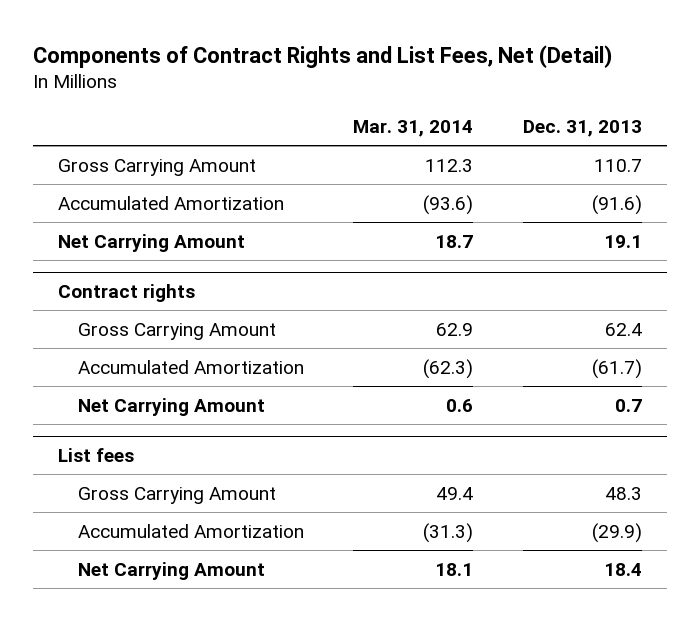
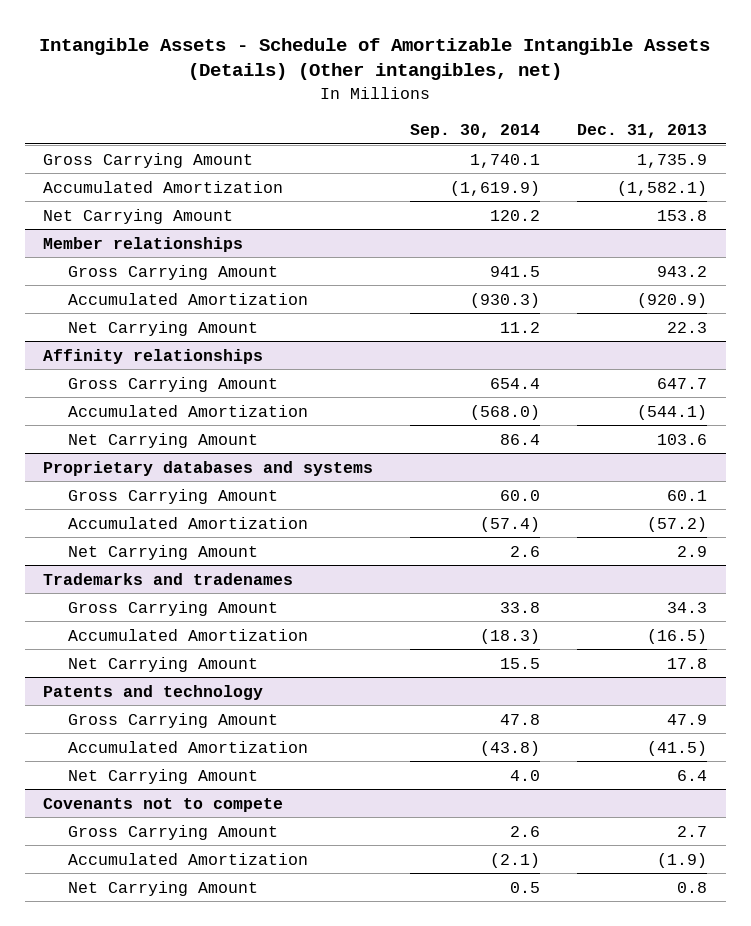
[33,44,613,68] Components of Contract Rights and List Fees, Net (Detail) -> [39,37,711,81] Intangible Assets - Schedule of Amortizable Intangible Assets (Details) (Other intangibles, net)
[353,119,474,137] Mar. 31, 2014 -> none
none -> [410,123,541,138] Sep. 30, 2014
[57,283,195,302] Contract rights -> none
[57,447,134,462] List fees -> none
[594,158,643,172] 110.7 -> [637,153,708,168] 1,735.9
[592,194,643,215] (91.6) -> [617,180,708,196] (1,582.1)
[604,234,643,248] 19.1 -> [657,209,708,221] 153.8
none -> [43,236,244,252] Member relationships
[605,322,643,336] 62.4 -> [657,265,708,277] 943.2
[592,358,643,379] (61.7) -> [637,292,708,308] (920.9)
[615,398,643,412] 0.7 -> [667,321,708,333] 22.3
none -> [43,348,264,364] Affinity relationships
[605,486,643,500] 48.3 -> [657,377,708,389] 647.7
[592,522,643,543] (29.9) -> [637,404,708,420] (544.1)
[604,562,643,576] 18.4 -> [657,433,708,445] 103.6
none -> [43,460,374,476] Proprietary databases and systems
none -> [67,488,278,504] Gross Carrying Amount
none -> [67,516,308,529] Accumulated Amortization
none -> [67,544,258,560] Net Carrying Amount
none -> [43,572,294,585] Trademarks and tradenames
none -> [67,600,278,616] Gross Carrying Amount
none -> [67,628,308,641] Accumulated Amortization
none -> [67,656,258,672] Net Carrying Amount
none -> [43,684,264,700] Patents and technology
none -> [67,712,278,728] Gross Carrying Amount
none -> [67,740,308,753] Accumulated Amortization
none -> [67,768,258,784] Net Carrying Amount
none -> [43,797,284,812] Covenants not to compete
none -> [67,824,278,840] Gross Carrying Amount
none -> [67,852,308,865] Accumulated Amortization
none -> [67,880,258,896] Net Carrying Amount

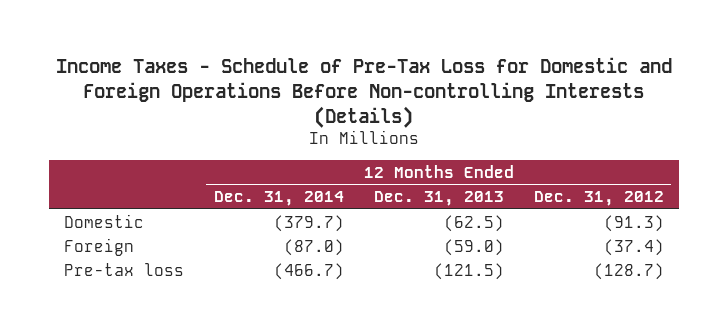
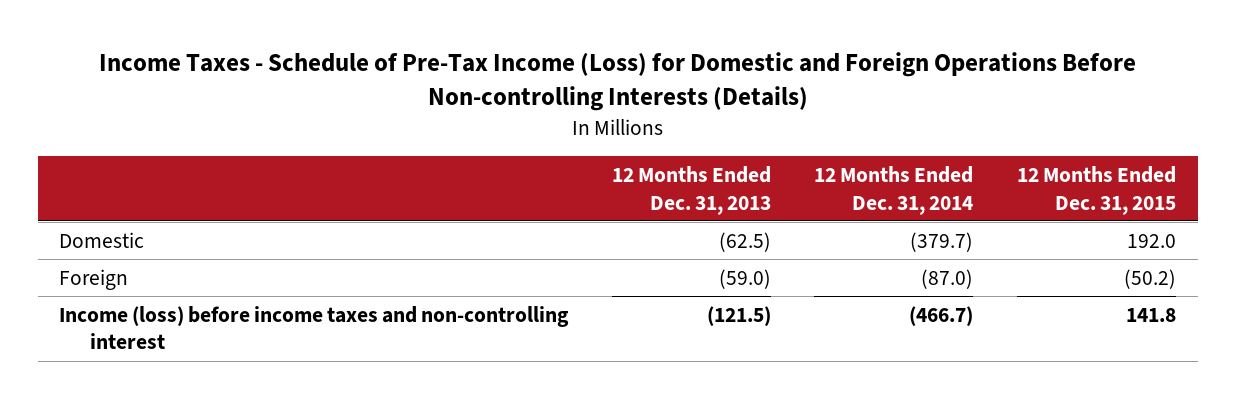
[55,57,672,128] Income Taxes - Schedule of Pre-Tax Loss for Domestic and Foreign Operations Before Non-controlling Interests (Details) -> [98,52,1136,112] Income Taxes - Schedule of Pre-Tax Income (Loss) for Domestic and Foreign Operations Before Non-controlling Interests (Details)
[533,190,664,206] Dec. 31, 2012 -> none
none -> [1016,165,1176,215] 12 Months Ended Dec. 31, 2015
[63,262,184,276] Pre-tax loss -> [59,305,570,350] Income (loss) before income taxes and non-controlling interest

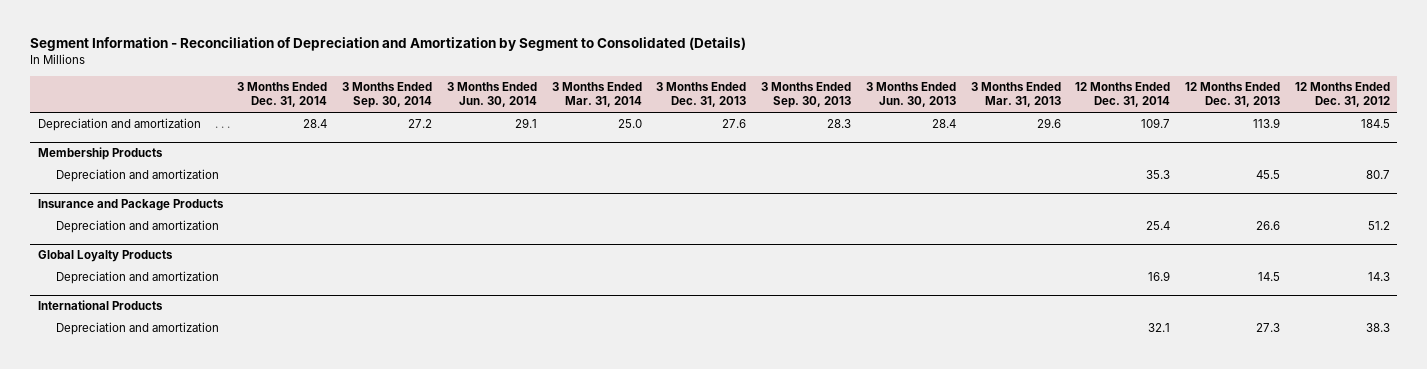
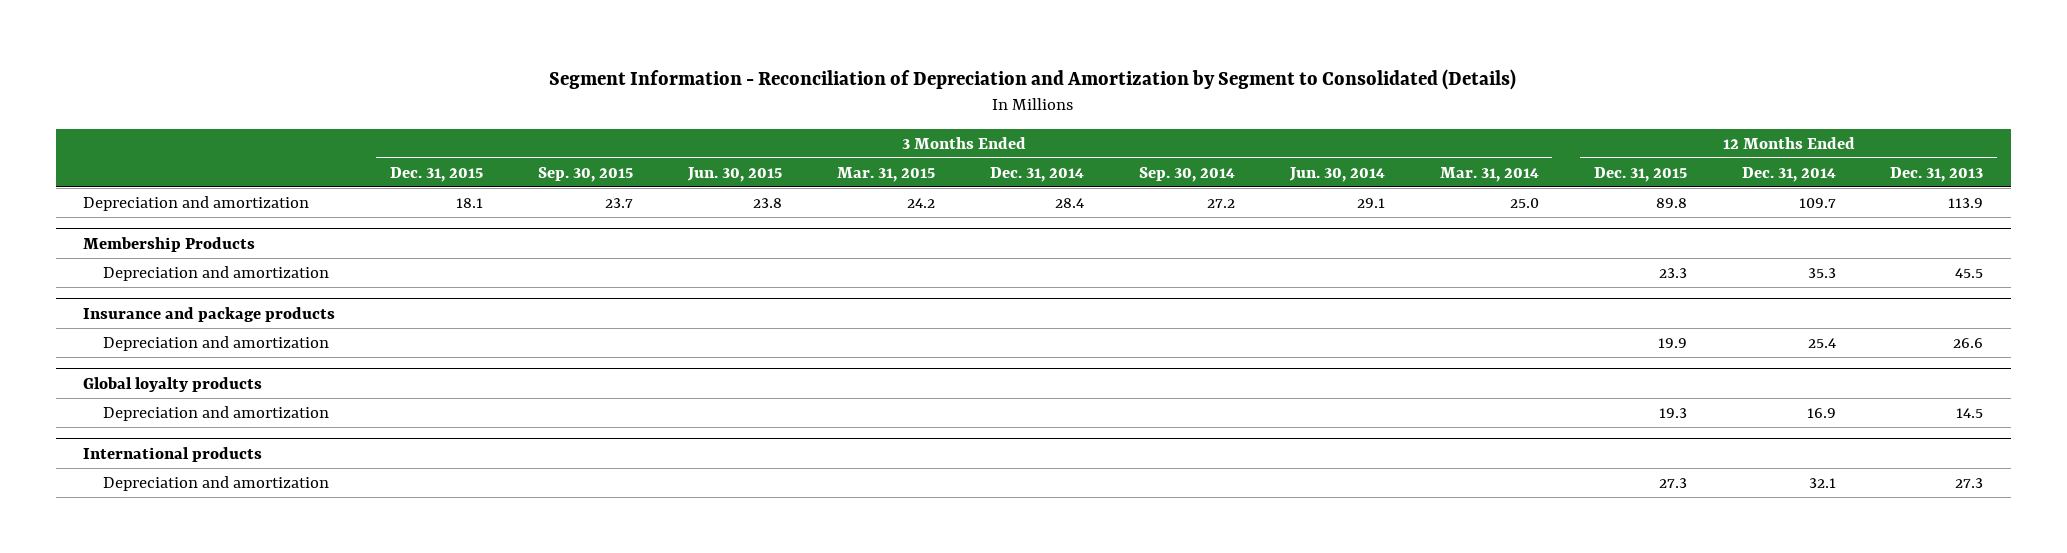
[656,82,747,108] 3 Months Ended Dec. 31, 2013 -> none
[761,82,852,109] 3 Months Ended Sep. 30, 2013 -> none
[865,82,956,108] 3 Months Ended Jun. 30, 2013 -> none
[970,82,1061,108] 3 Months Ended Mar. 31, 2013 -> none
[1294,82,1390,108] 12 Months Ended Dec. 31, 2012 -> none
none -> [390,166,484,182] Dec. 31, 2015
none -> [538,166,634,182] Sep. 30, 2015
none -> [686,166,782,182] Jun. 30, 2015
none -> [836,166,935,182] Mar. 31, 2015
none -> [1593,166,1687,182] Dec. 31, 2015
[37,199,224,212] Insurance and Package Products -> [83,306,336,322] Insurance and package products
[37,250,173,263] Global Loyalty Products -> [83,376,263,392] Global loyalty products
[37,300,163,311] International Products -> [83,446,263,462] International products

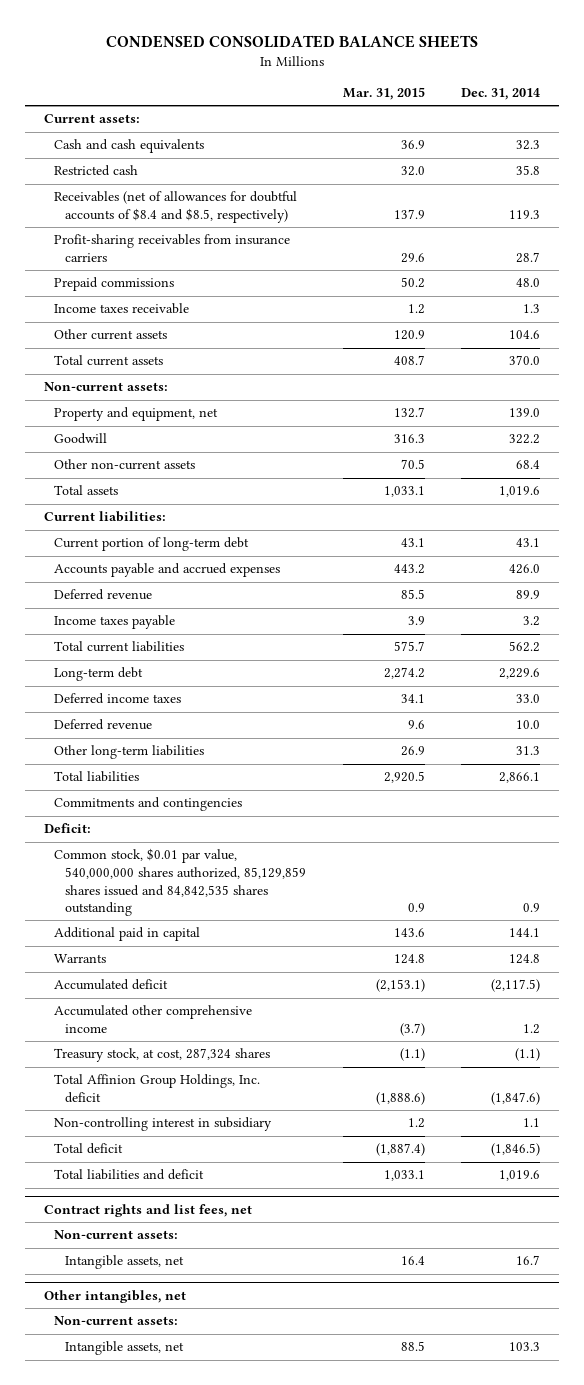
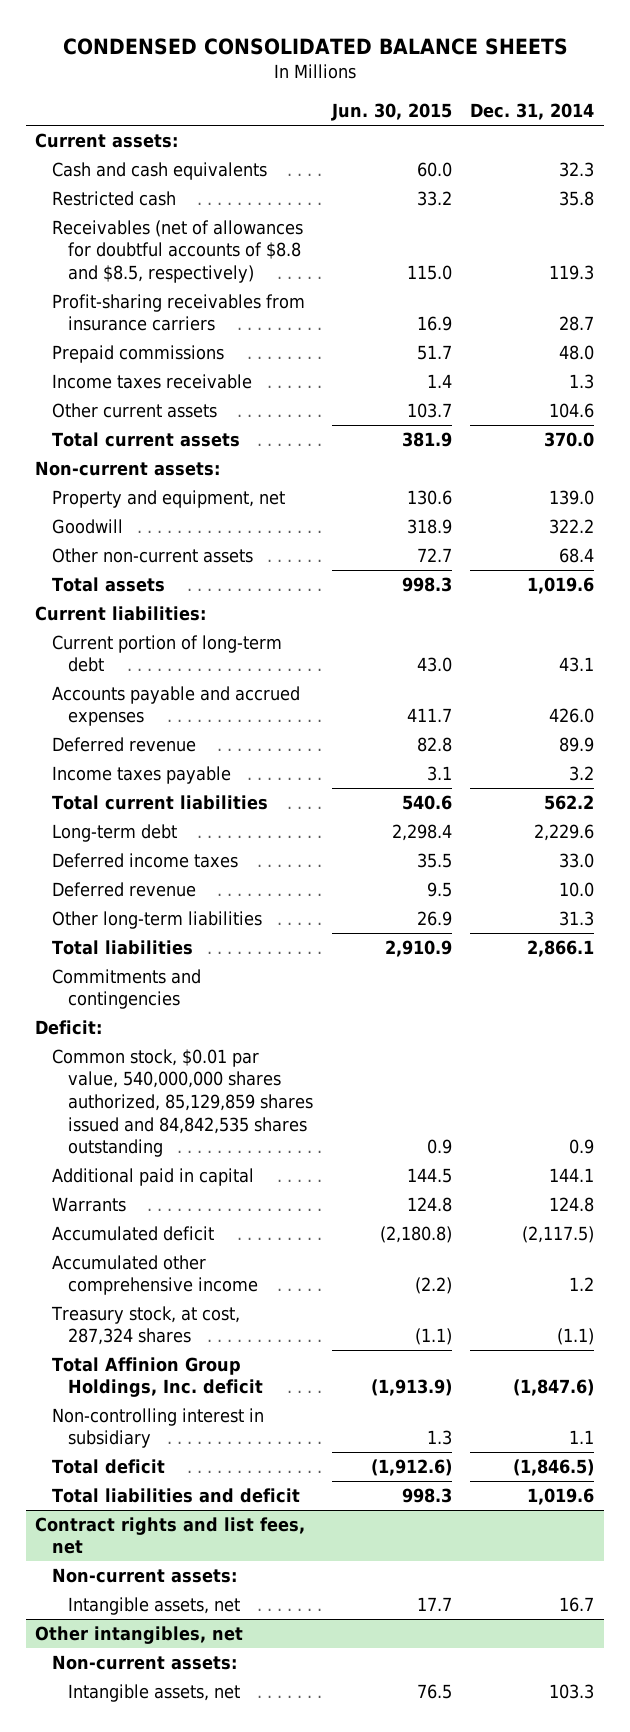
[342,86,425,100] Mar. 31, 2015 -> none
none -> [330,103,452,122] Jun. 30, 2015
[54,191,298,223] Receivables (net of allowances for doubtful accounts of $8.4 and $8.5, respectively) -> [51,219,303,284] Receivables (net of allowances for doubtful accounts of $8.8 and $8.5, respectively)

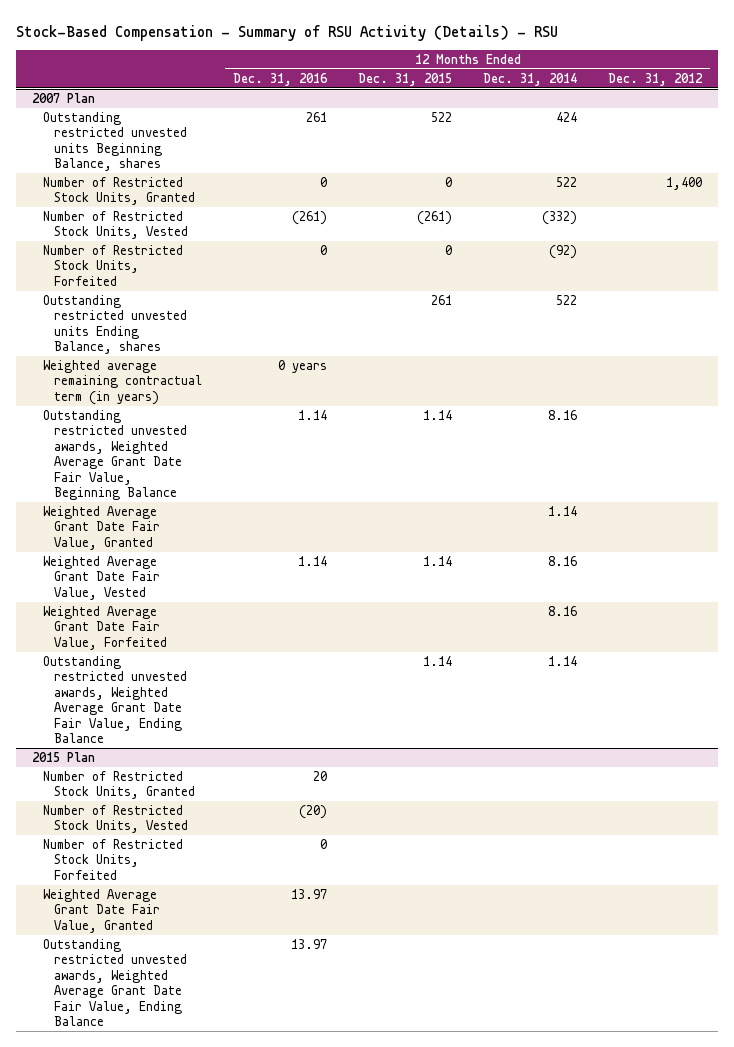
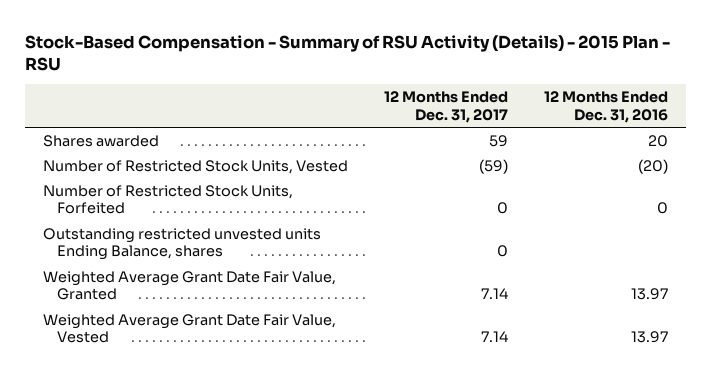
[16,24,559,41] Stock-Based Compensation - Summary of RSU Activity (Details) - RSU -> [25,34,671,72] Stock-Based Compensation - Summary of RSU Activity (Details) - 2015 Plan - RSU
[358,72,453,86] Dec. 31, 2015 -> none
[483,72,578,86] Dec. 31, 2014 -> none
[608,72,704,86] Dec. 31, 2012 -> none
none -> [383,91,508,123] 12 Months Ended Dec. 31, 2017
[31,92,95,103] 2007 Plan -> none
[42,111,187,172] Outstanding restricted unvested units Beginning Balance, shares -> none
[42,176,195,206] Number of Restricted Stock Units, Granted -> none
[42,210,188,240] Number of Restricted Stock Units, Vested -> none
[42,244,183,286] Number of Restricted Stock Units, Forfeited -> none
[42,294,187,355] Outstanding restricted unvested units Ending Balance, shares -> none
[42,359,202,405] Weighted average remaining contractual term (in years) -> none
[42,409,187,501] Outstanding restricted unvested awards, Weighted Average Grant Date Fair Value, Beginning Balance -> none
[42,505,160,550] Weighted Average Grant Date Fair Value, Granted -> none
[42,555,160,600] Weighted Average Grant Date Fair Value, Vested -> none
[42,605,167,650] Weighted Average Grant Date Fair Value, Forfeited -> none
[42,655,187,744] Outstanding restricted unvested awards, Weighted Average Grant Date Fair Value, Ending Balance -> none
[31,751,95,762] 2015 Plan -> none
[42,770,195,800] Number of Restricted Stock Units, Granted -> none
none -> [43,134,160,147] Shares awarded
none -> [43,227,322,261] Outstanding restricted unvested units Ending Balance, shares
[42,938,187,1027] Outstanding restricted unvested awards, Weighted Average Grant Date Fair Value, Ending Balance -> [43,313,337,344] Weighted Average Grant Date Fair Value, Vested

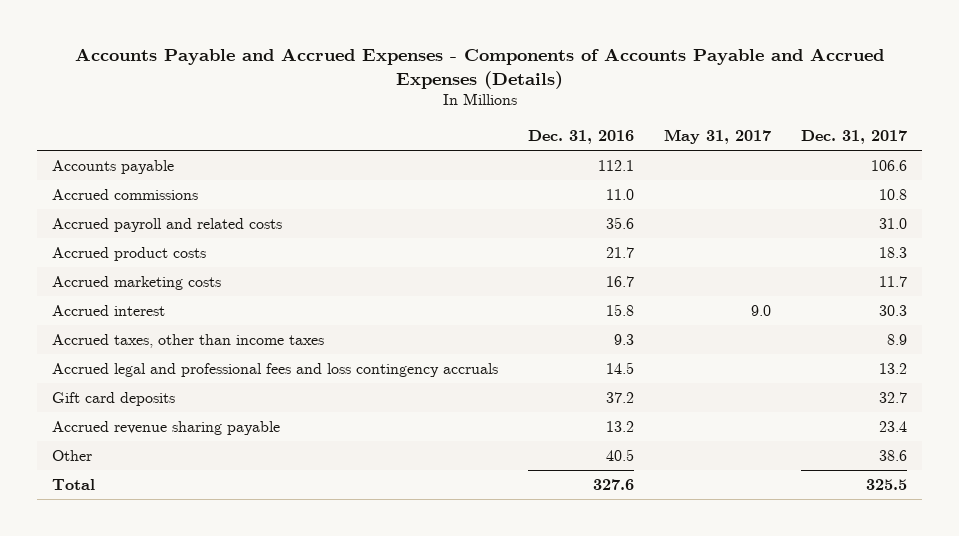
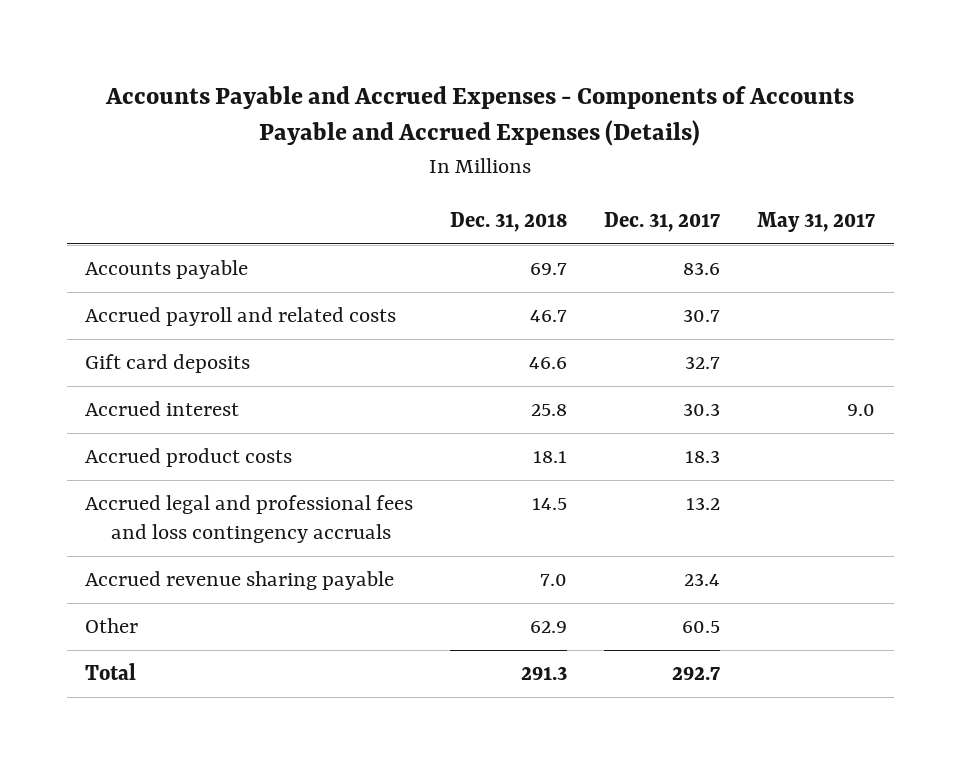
[528,129,635,144] Dec. 31, 2016 -> none
none -> [450,211,568,232] Dec. 31, 2018
[52,189,199,201] Accrued commissions -> none
[52,276,222,291] Accrued marketing costs -> none
[871,160,908,172] 106.6 -> [683,262,721,276] 83.6
[879,218,908,230] 31.0 -> [683,309,721,323] 30.7
[52,392,176,407] Gift card deposits -> [85,354,251,374] Gift card deposits
[52,334,325,349] Accrued taxes, other than income taxes -> none
[52,247,207,262] Accrued product costs -> [85,448,293,468] Accrued product costs
[879,450,908,462] 38.6 -> [682,621,721,634] 60.5
[866,479,908,491] 325.5 -> [672,666,721,681] 292.7

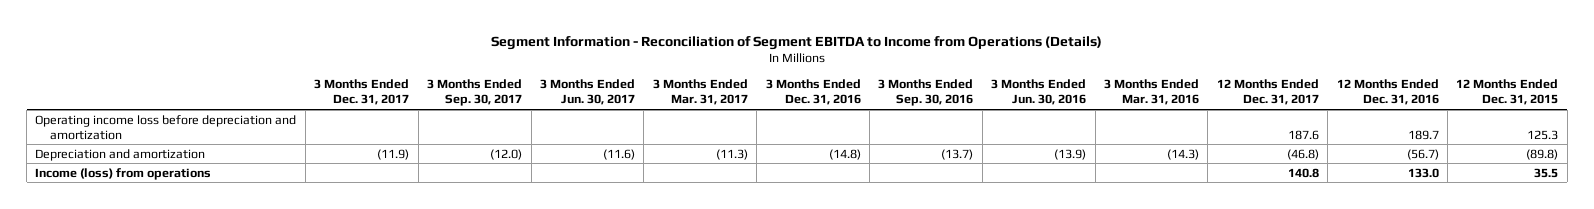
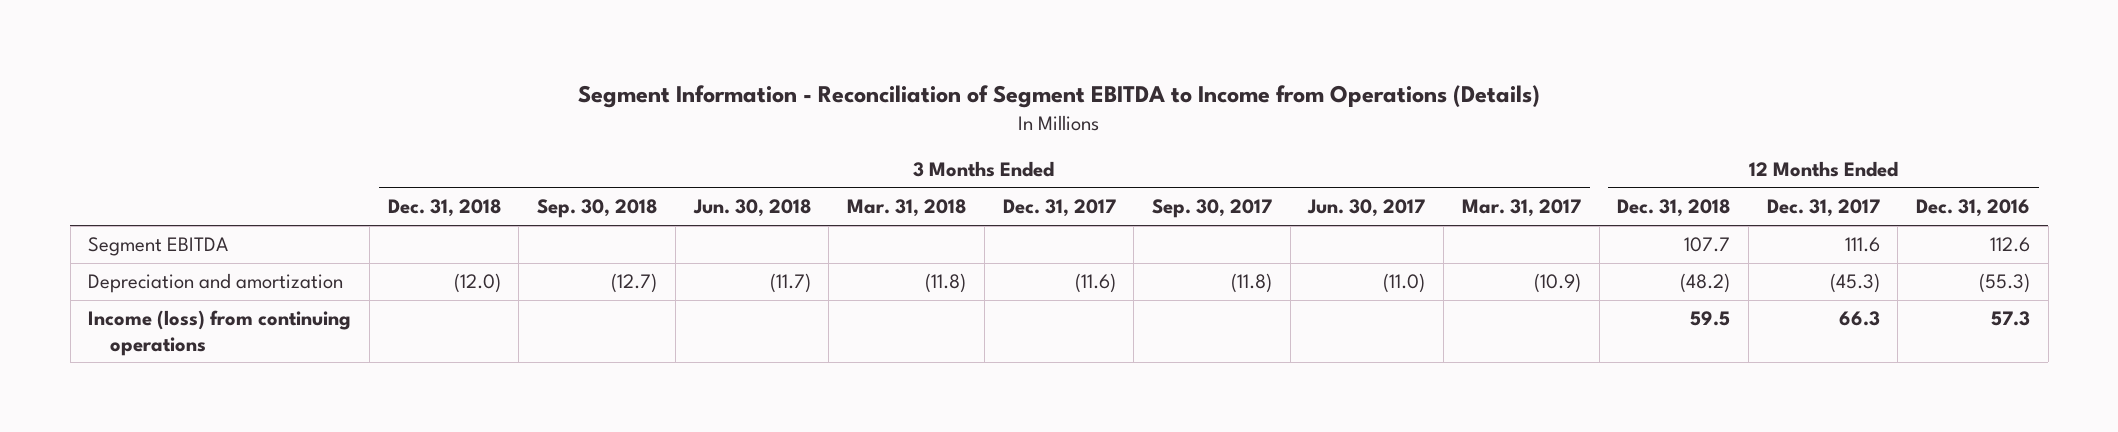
[765,79,861,106] 3 Months Ended Dec. 31, 2016 -> none
[878,79,974,107] 3 Months Ended Sep. 30, 2016 -> none
[991,79,1087,106] 3 Months Ended Jun. 30, 2016 -> none
[1104,79,1200,106] 3 Months Ended Mar. 31, 2016 -> none
[1456,79,1559,106] 12 Months Ended Dec. 31, 2015 -> none
none -> [387,199,501,218] Dec. 31, 2018
none -> [537,199,658,219] Sep. 30, 2018
none -> [692,199,811,218] Jun. 30, 2018
none -> [847,199,967,218] Mar. 31, 2018
none -> [1617,199,1731,218] Dec. 31, 2018
[35,114,297,140] Operating income loss before depreciation and amortization -> none
none -> [88,237,229,257] Segment EBITDA
[377,148,410,160] (11.9) -> [1074,273,1116,294] (11.6)
[490,148,523,160] (12.0) -> [1230,273,1272,294] (11.8)
[602,148,635,160] (11.6) -> [1383,273,1426,294] (11.0)
[715,148,748,160] (11.3) -> [1533,273,1581,294] (10.9)
[1286,148,1319,160] (46.8) -> [1829,273,1880,294] (45.3)
[1406,148,1439,160] (56.7) -> [1979,273,2031,294] (55.3)
[35,167,212,180] Income (loss) from operations -> [88,310,352,356] Income (loss) from continuing operations
[1287,167,1319,178] 140.8 -> [1838,311,1880,327] 66.3
[1407,167,1439,178] 133.0 -> [1991,311,2031,327] 57.3

